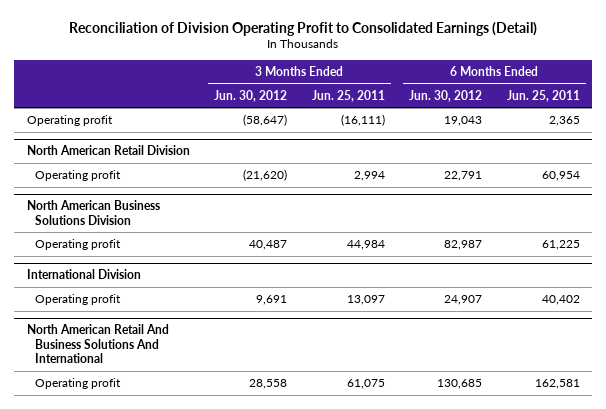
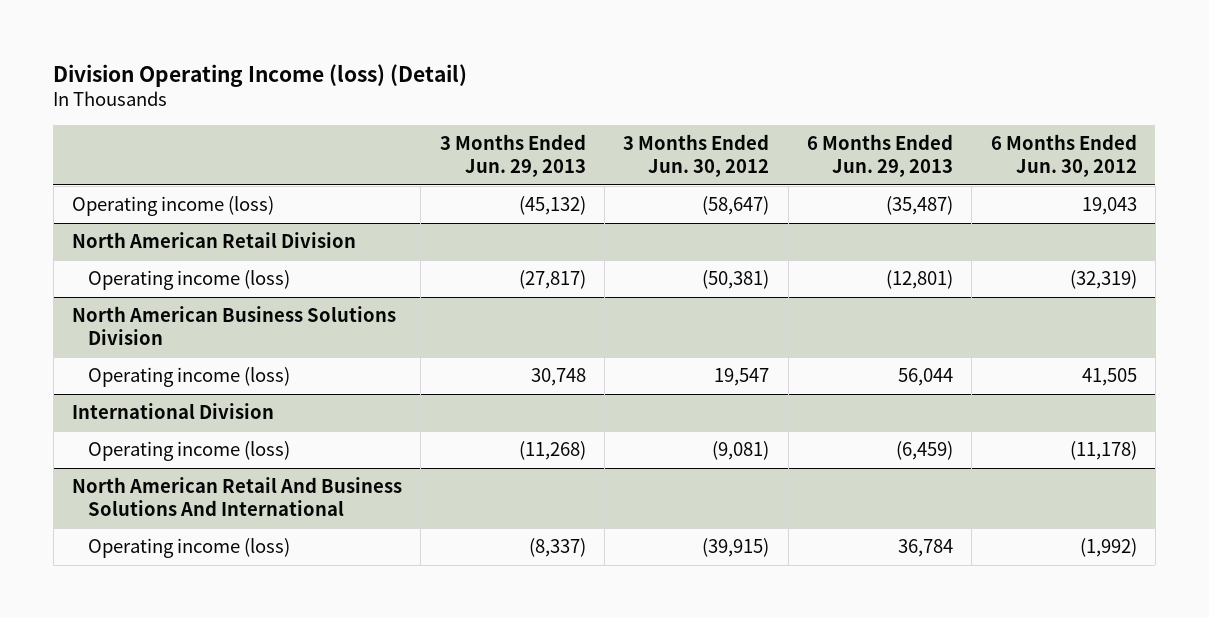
[69,21,538,36] Reconciliation of Division Operating Profit to Consolidated Earnings (Detail) -> [53,63,468,87] Division Operating Income (loss) (Detail)
[311,89,385,102] Jun. 25, 2011 -> none
[506,89,580,102] Jun. 25, 2011 -> none
none -> [439,133,586,178] 3 Months Ended Jun. 29, 2013
none -> [806,133,953,178] 6 Months Ended Jun. 29, 2013
[26,114,113,126] Operating profit -> [72,195,275,216] Operating income (loss)
[35,169,122,181] Operating profit -> [88,269,291,290] Operating income (loss)
[243,168,288,181] (21,620) -> [702,269,770,289] (50,381)
[444,170,483,181] 22,791 -> [1069,269,1137,289] (32,319)
[35,238,122,250] Operating profit -> [88,366,291,387] Operating income (loss)
[249,239,288,250] 40,487 -> [714,367,770,386] 19,547
[444,239,483,250] 82,987 -> [1081,367,1137,386] 41,505
[35,293,122,305] Operating profit -> [88,440,291,461] Operating income (loss)
[256,294,288,305] 9,691 -> [712,440,770,460] (9,081)
[444,294,483,305] 24,907 -> [1069,440,1137,460] (11,178)
[35,377,122,389] Operating profit -> [88,537,291,558] Operating income (loss)
[249,378,288,389] 28,558 -> [702,537,770,557] (39,915)
[437,378,483,389] 130,685 -> [1079,537,1137,557] (1,992)

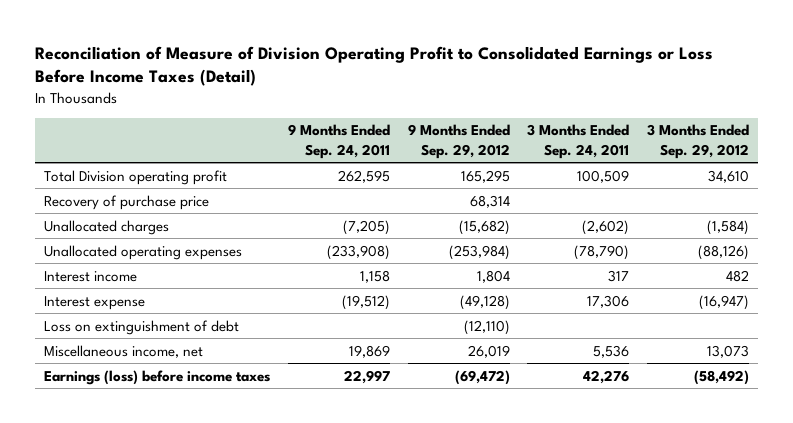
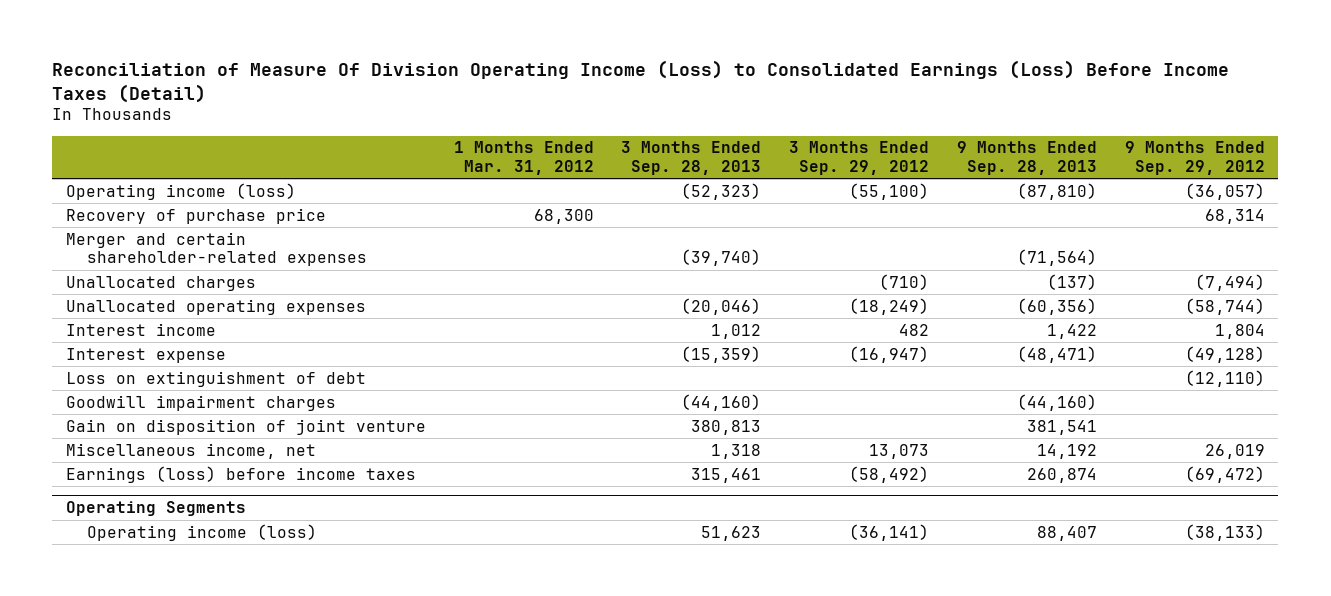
[35,45,714,87] Reconciliation of Measure of Division Operating Profit to Consolidated Earnings or Loss Before Income Taxes (Detail) -> [52,59,1230,103] Reconciliation of Measure Of Division Operating Income (Loss) to Consolidated Earnings (Loss) Before Income Taxes (Detail)
[287,124,390,159] 9 Months Ended Sep. 24, 2011 -> none
[527,124,630,159] 3 Months Ended Sep. 24, 2011 -> none
none -> [453,141,594,175] 1 Months Ended Mar. 31, 2012
none -> [621,141,762,175] 3 Months Ended Sep. 28, 2013
none -> [956,141,1097,175] 9 Months Ended Sep. 28, 2013
[44,169,228,185] Total Division operating profit -> none
none -> [66,182,297,200] Operating income (loss)
none -> [66,231,367,266] Merger and certain shareholder-related expenses
[458,219,510,235] (15,682) -> [1194,273,1265,291] (7,494)
[706,219,749,235] (1,584) -> [879,273,930,290] (710)
[448,244,510,260] (253,984) -> [1184,297,1265,315] (58,744)
[697,244,749,260] (88,126) -> [849,297,930,315] (18,249)
none -> [66,394,337,411] Goodwill impairment charges
none -> [66,418,427,435] Gain on disposition of joint venture
none -> [66,500,247,516] Operating Segments
none -> [86,523,317,541] Operating income (loss)

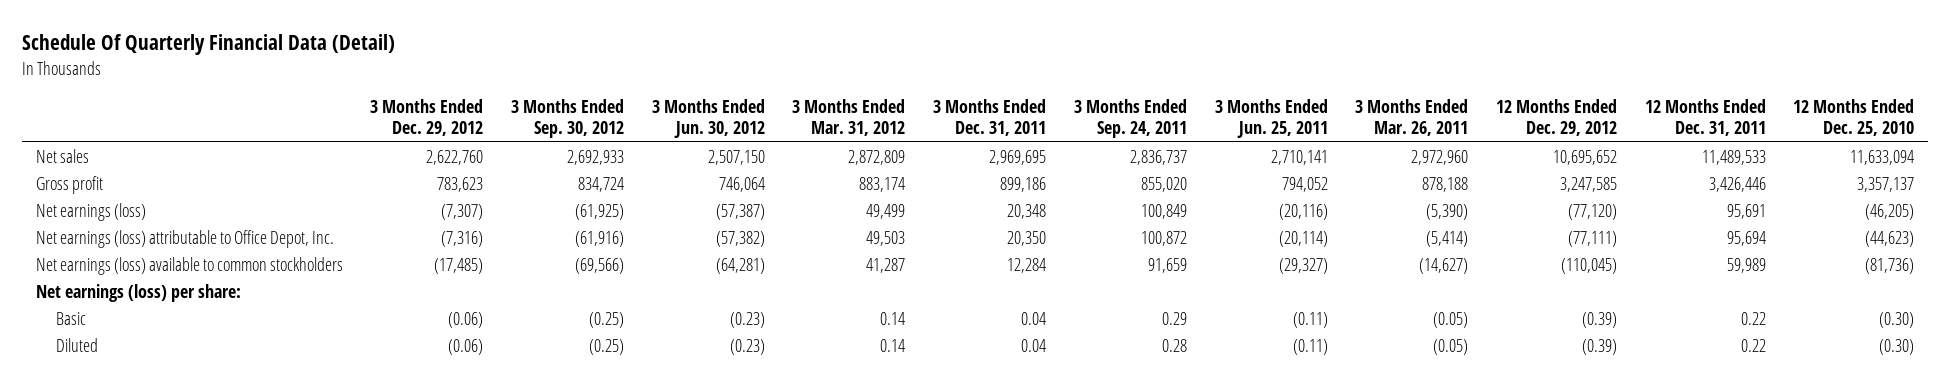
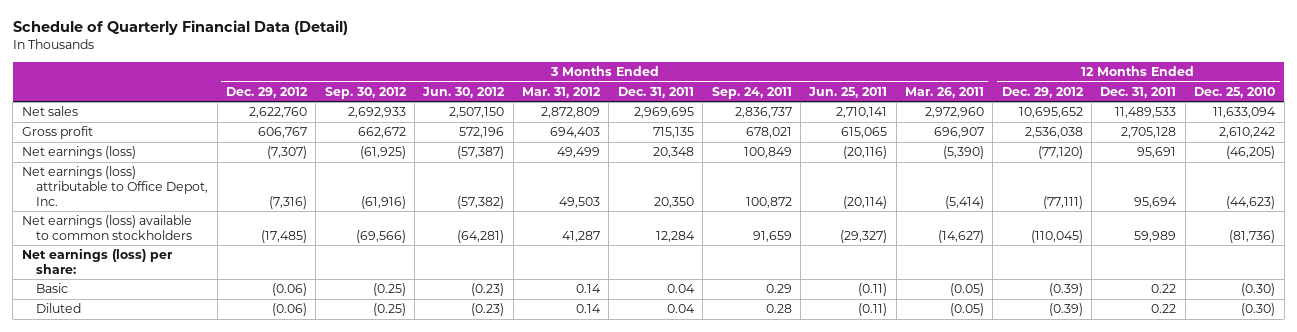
[21,33,395,55] Schedule Of Quarterly Financial Data (Detail) -> [12,20,348,36] Schedule of Quarterly Financial Data (Detail)
[437,177,484,193] 783,623 -> [257,127,307,139] 606,767
[578,177,625,193] 834,724 -> [357,127,406,139] 662,672
[718,177,765,193] 746,064 -> [459,127,505,139] 572,196
[859,177,906,193] 883,174 -> [550,127,601,139] 694,403
[1000,177,1047,193] 899,186 -> [652,127,694,139] 715,135
[1140,177,1187,193] 855,020 -> [745,127,792,139] 678,021
[1281,177,1328,193] 794,052 -> [841,127,888,139] 615,065
[1422,177,1469,193] 878,188 -> [934,127,985,139] 696,907
[1559,177,1617,193] 3,247,585 -> [1024,127,1083,139] 2,536,038
[1708,177,1766,193] 3,426,446 -> [1121,127,1177,139] 2,705,128
[1857,177,1915,193] 3,357,137 -> [1219,127,1276,139] 2,610,242

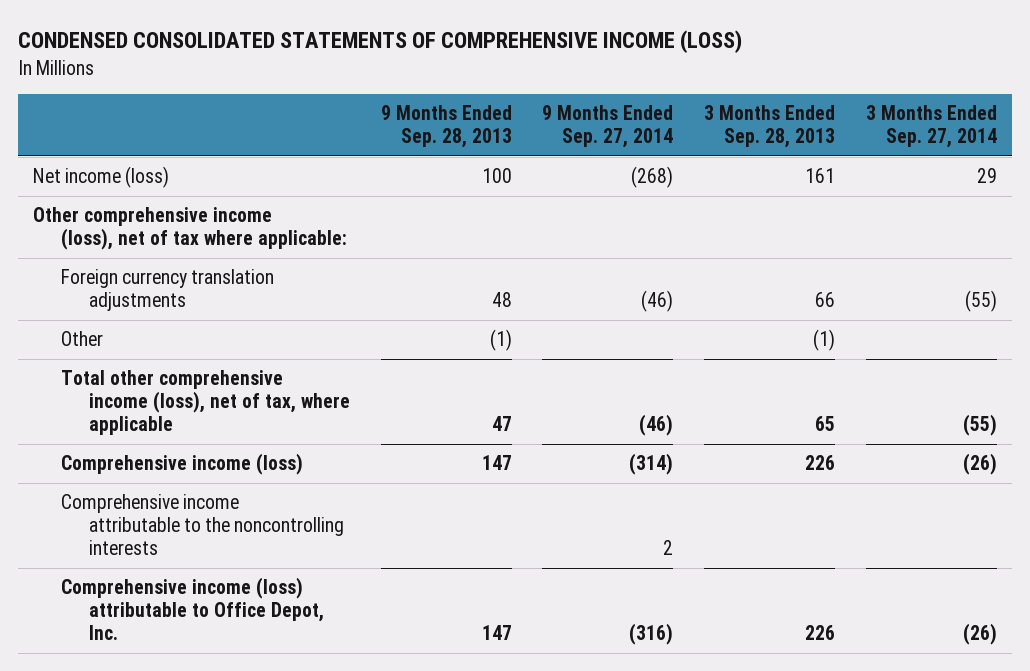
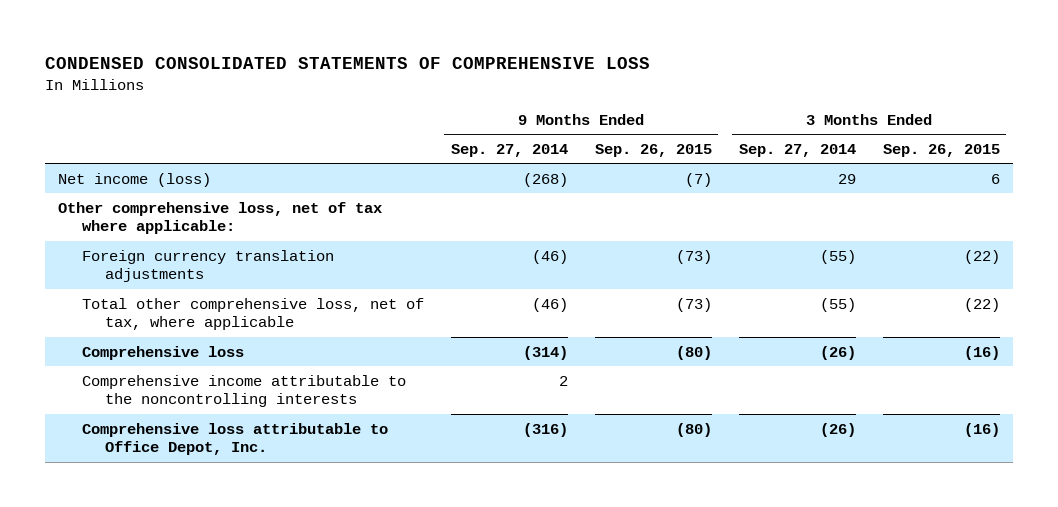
[17,30,742,54] CONDENSED CONSOLIDATED STATEMENTS OF COMPREHENSIVE INCOME (LOSS) -> [44,56,650,69] CONDENSED CONSOLIDATED STATEMENTS OF COMPREHENSIVE LOSS
[380,105,512,149] 9 Months Ended Sep. 28, 2013 -> none
[704,105,836,149] 3 Months Ended Sep. 28, 2013 -> none
none -> [594,143,712,157] Sep. 26, 2015
none -> [882,143,1000,157] Sep. 26, 2015
[32,207,347,251] Other comprehensive income (loss), net of tax where applicable: -> [58,201,383,235] Other comprehensive loss, net of tax where applicable:
[60,331,103,347] Other -> none
[60,370,350,436] Total other comprehensive income (loss), net of tax, where applicable -> [81,297,424,331] Total other comprehensive loss, net of tax, where applicable
[60,453,303,476] Comprehensive income (loss) -> [81,345,244,360] Comprehensive loss
[60,577,324,641] Comprehensive income (loss) attributable to Office Depot, Inc. -> [81,422,388,456] Comprehensive loss attributable to Office Depot, Inc.

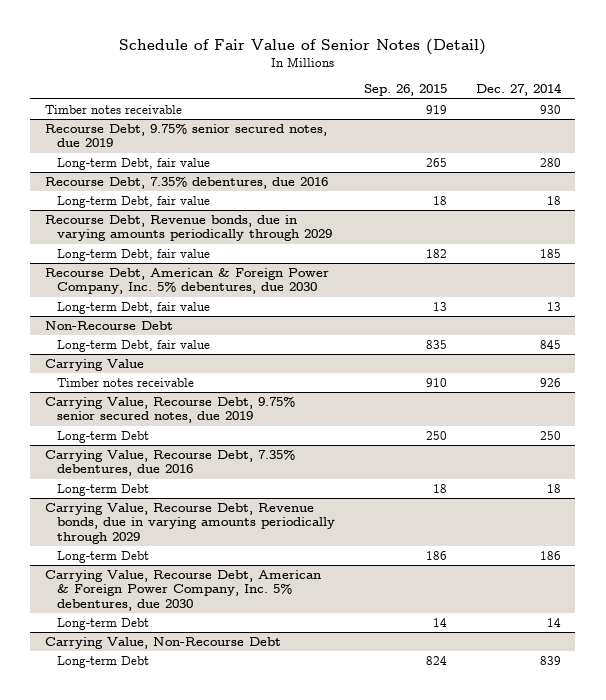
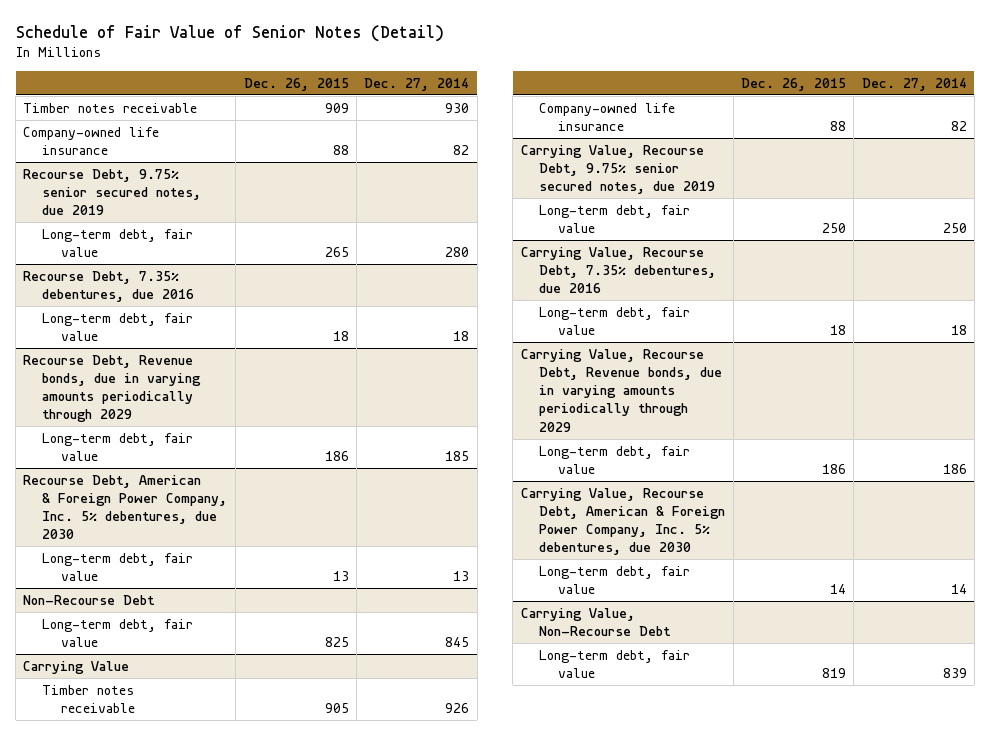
[363,84,447,97] Sep. 26, 2015 -> none
none -> [243,77,349,91] Dec. 26, 2015
none -> [23,126,160,156] Company-owned life insurance
[56,157,210,170] Long-term Debt, fair value -> [42,228,194,258] Long-term debt, fair value
[56,195,210,208] Long-term Debt, fair value -> [42,312,194,342] Long-term debt, fair value
[56,248,210,261] Long-term Debt, fair value -> [42,432,194,462] Long-term debt, fair value
[56,301,210,314] Long-term Debt, fair value -> [42,552,194,582] Long-term debt, fair value
[56,339,210,352] Long-term Debt, fair value -> [42,618,194,648] Long-term debt, fair value
none -> [539,102,676,132] Company-owned life insurance
[56,430,149,443] Long-term Debt -> [539,204,691,234] Long-term debt, fair value
[56,483,149,496] Long-term Debt -> [539,306,691,336] Long-term debt, fair value
[56,550,149,563] Long-term Debt -> [539,445,691,475] Long-term debt, fair value
[56,617,149,630] Long-term Debt -> [539,565,691,595] Long-term debt, fair value
[56,655,149,668] Long-term Debt -> [539,649,691,679] Long-term debt, fair value

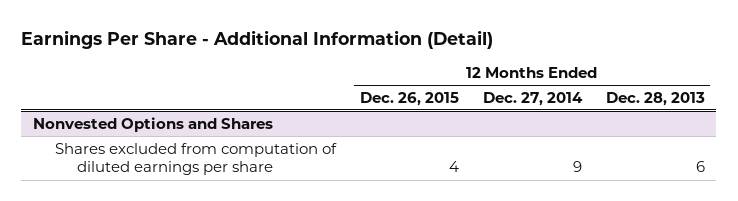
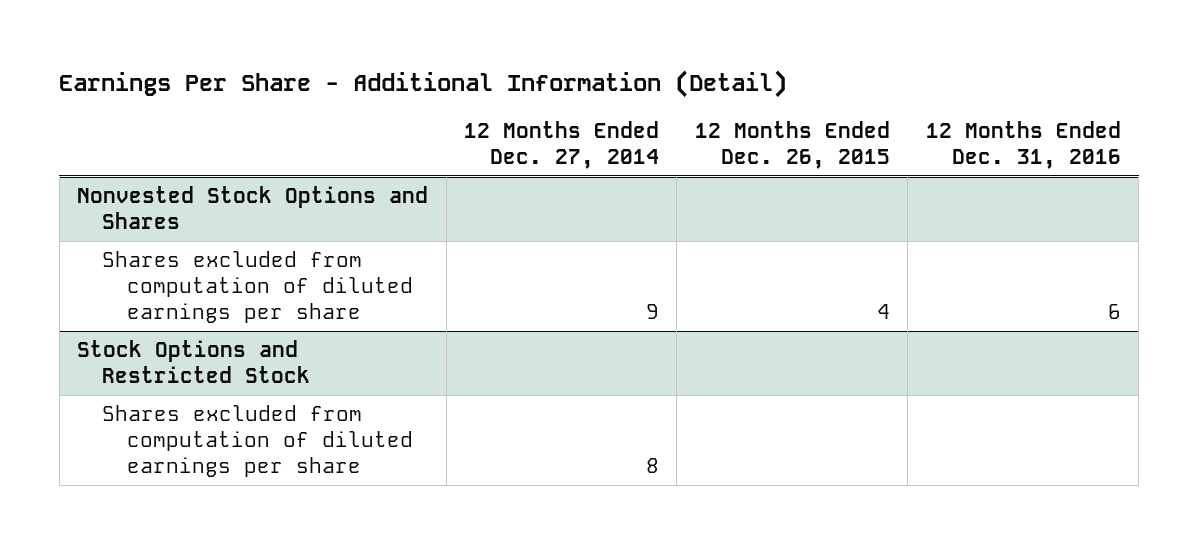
[605,91,705,106] Dec. 28, 2013 -> none
none -> [925,120,1121,169] 12 Months Ended Dec. 31, 2016
[33,116,274,132] Nonvested Options and Shares -> [77,186,429,230] Nonvested Stock Options and Shares
none -> [77,340,310,384] Stock Options and Restricted Stock
none -> [101,405,413,478] Shares excluded from computation of diluted earnings per share

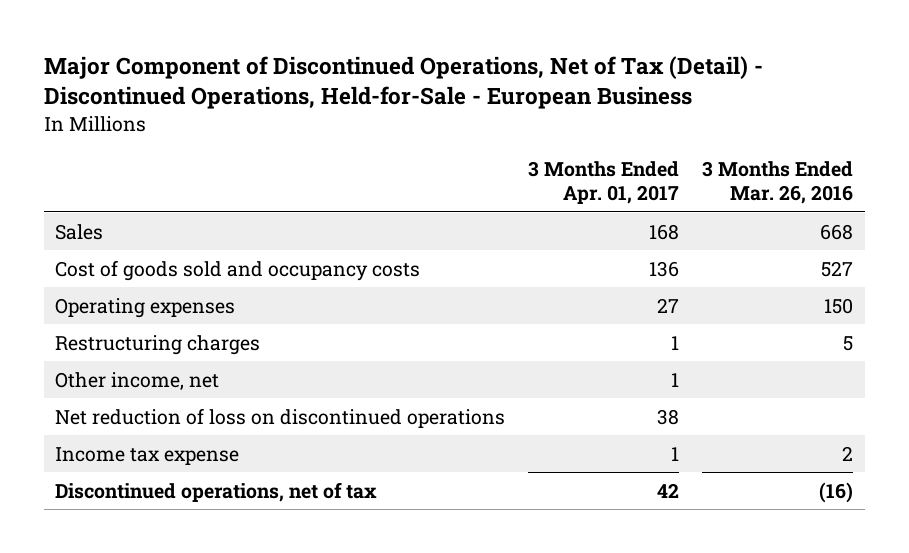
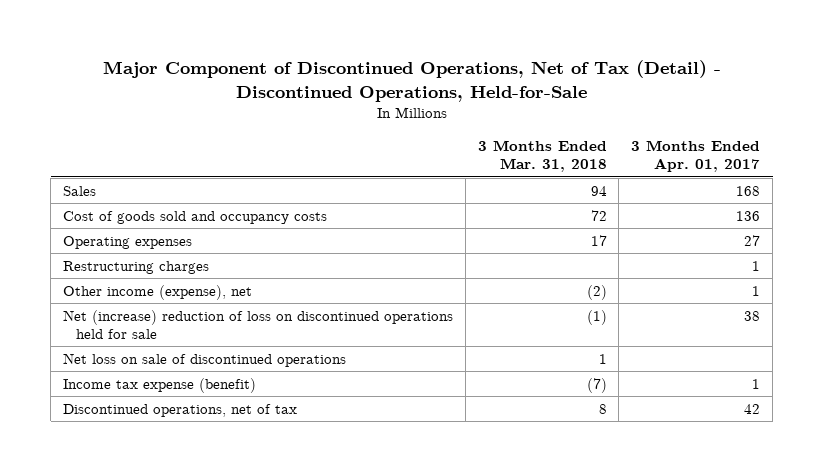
[43,56,763,110] Major Component of Discontinued Operations, Net of Tax (Detail) - Discontinued Operations, Held-for-Sale - European Business -> [102,60,721,102] Major Component of Discontinued Operations, Net of Tax (Detail) - Discontinued Operations, Held-for-Sale
[702,160,854,205] 3 Months Ended Mar. 26, 2016 -> none
none -> [477,140,607,173] 3 Months Ended Mar. 31, 2018
[55,371,220,390] Other income, net -> [63,284,253,300] Other income (expense), net
[55,407,506,428] Net reduction of loss on discontinued operations -> [63,309,454,339] Net (increase) reduction of loss on discontinued operations held for sale
none -> [63,352,347,367] Net loss on sale of discontinued operations
[55,446,240,465] Income tax expense -> [63,377,257,393] Income tax expense (benefit)

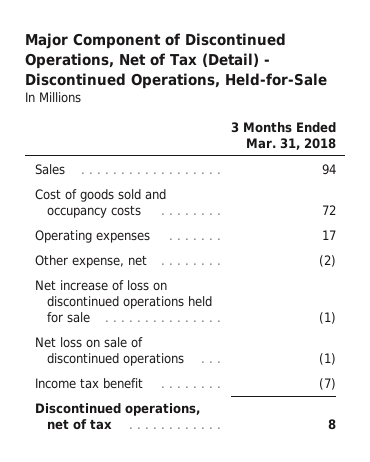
[631,140,761,173] 3 Months Ended Apr. 01, 2017 -> none
[63,260,210,274] Restructuring charges -> none
[63,284,253,300] Other income (expense), net -> [34,255,147,269] Other expense, net
[63,309,454,339] Net (increase) reduction of loss on discontinued operations held for sale -> [34,280,213,324] Net increase of loss on discontinued operations held for sale
[598,353,607,364] 1 -> [318,353,336,366] (1)
[63,377,257,393] Income tax expense (benefit) -> [34,378,143,390] Income tax benefit

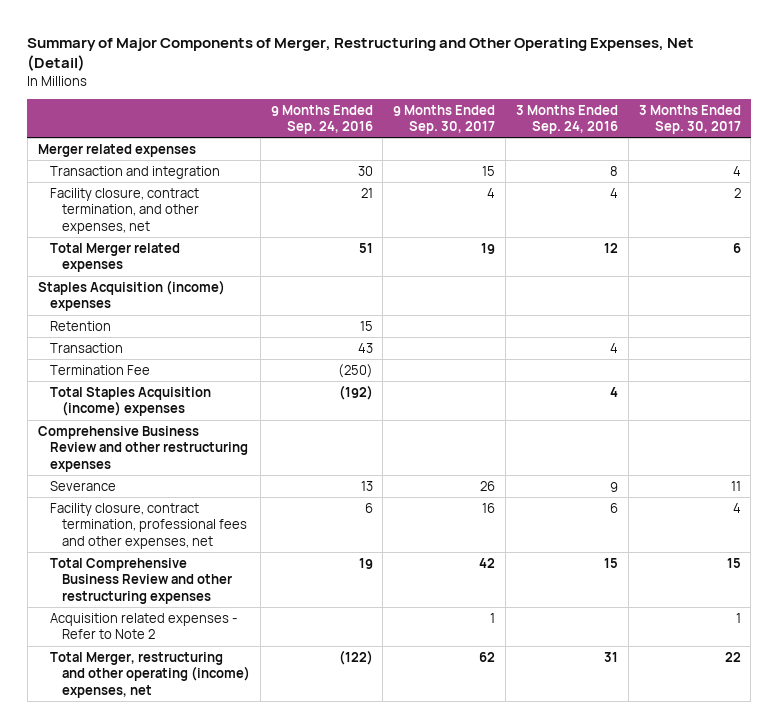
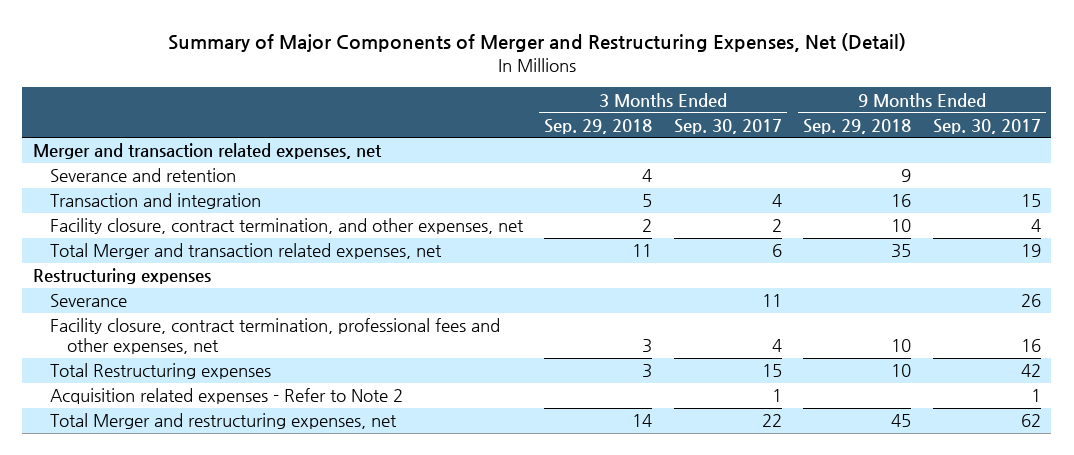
[27,37,695,72] Summary of Major Components of Merger, Restructuring and Other Operating Expenses, Net (Detail) -> [167,33,906,53] Summary of Major Components of Merger and Restructuring Expenses, Net (Detail)
[270,104,373,135] 9 Months Ended Sep. 24, 2016 -> none
[515,104,618,135] 3 Months Ended Sep. 24, 2016 -> none
none -> [544,118,653,134] Sep. 29, 2018
none -> [803,118,912,134] Sep. 29, 2018
[37,143,196,157] Merger related expenses -> [33,143,383,160] Merger and transaction related expenses, net
none -> [50,168,237,183] Severance and retention
[37,279,225,312] Staples Acquisition (income) expenses -> none
[49,320,111,331] Retention -> none
[49,342,123,353] Transaction -> none
[49,364,150,375] Termination Fee -> none
[49,386,211,417] Total Staples Acquisition (income) expenses -> none
[49,242,180,273] Total Merger related expenses -> [50,243,443,260] Total Merger and transaction related expenses, net
[37,425,248,473] Comprehensive Business Review and other restructuring expenses -> [33,268,212,285] Restructuring expenses
[49,557,232,605] Total Comprehensive Business Review and other restructuring expenses -> [50,363,272,380] Total Restructuring expenses
[49,651,250,699] Total Merger, restructuring and other operating (income) expenses, net -> [50,413,398,430] Total Merger and restructuring expenses, net

